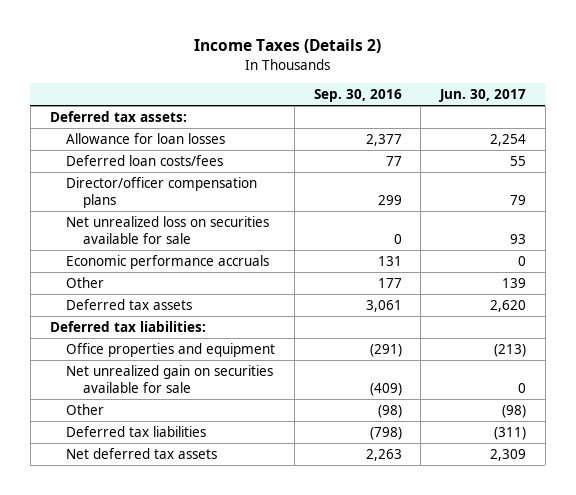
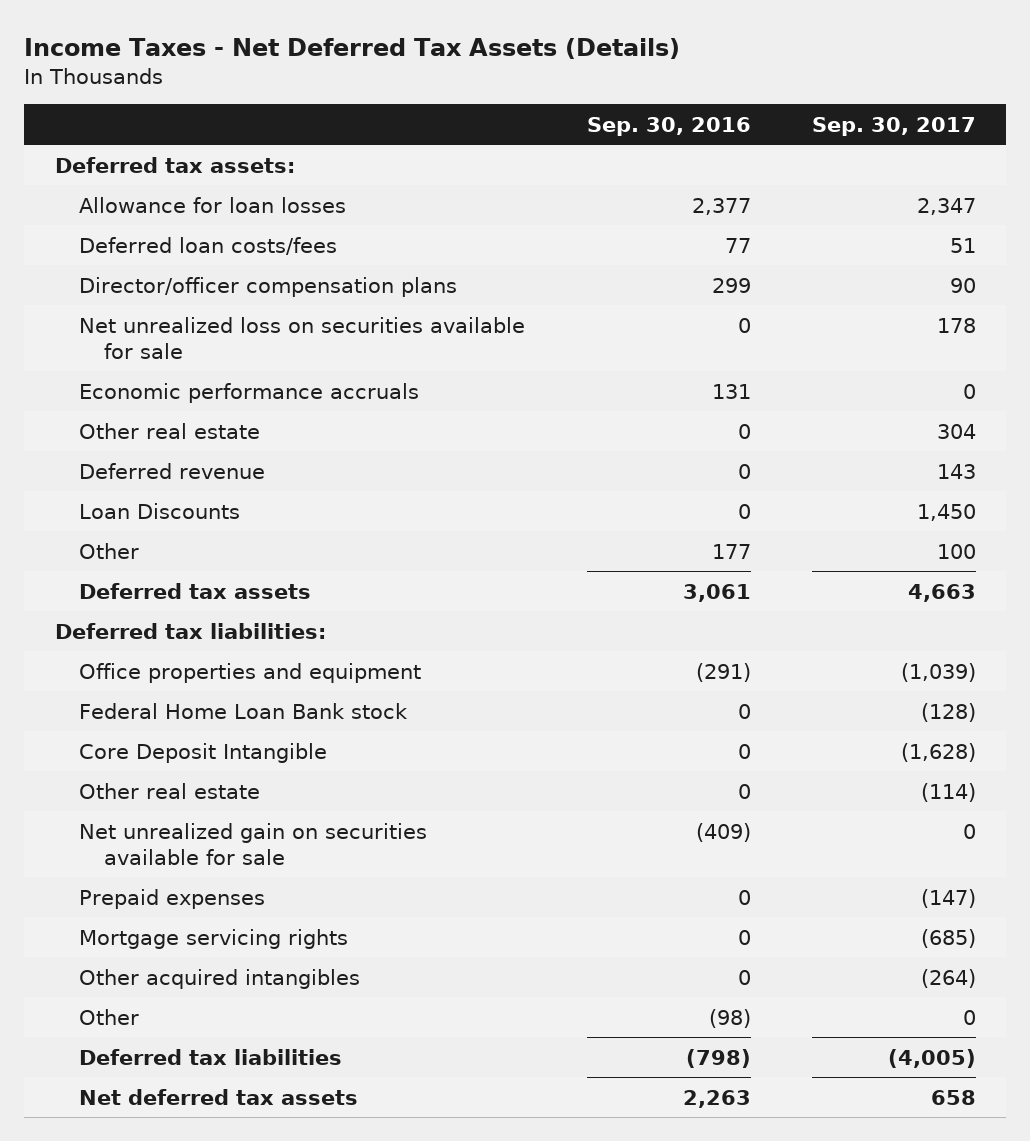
[193,39,381,54] Income Taxes (Details 2) -> [23,37,680,59] Income Taxes - Net Deferred Tax Assets (Details)
[439,89,527,103] Jun. 30, 2017 -> none
none -> [811,116,976,136] Sep. 30, 2017
none -> [79,422,261,439] Other real estate
none -> [79,462,266,479] Deferred revenue
none -> [79,502,241,519] Loan Discounts
none -> [79,702,409,719] Federal Home Loan Bank stock
none -> [79,742,328,763] Core Deposit Intangible
none -> [79,782,261,799] Other real estate
none -> [79,888,266,909] Prepaid expenses
none -> [79,928,349,949] Mortgage servicing rights
none -> [79,968,361,989] Other acquired intangibles

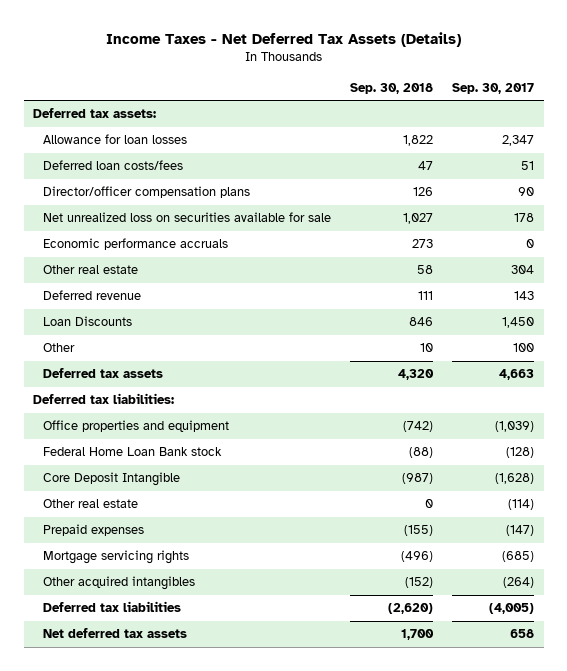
[586,116,751,136] Sep. 30, 2016 -> none
none -> [350,82,434,94] Sep. 30, 2018
[79,822,428,865] Net unrealized gain on securities available for sale -> none
[79,1008,140,1025] Other -> none

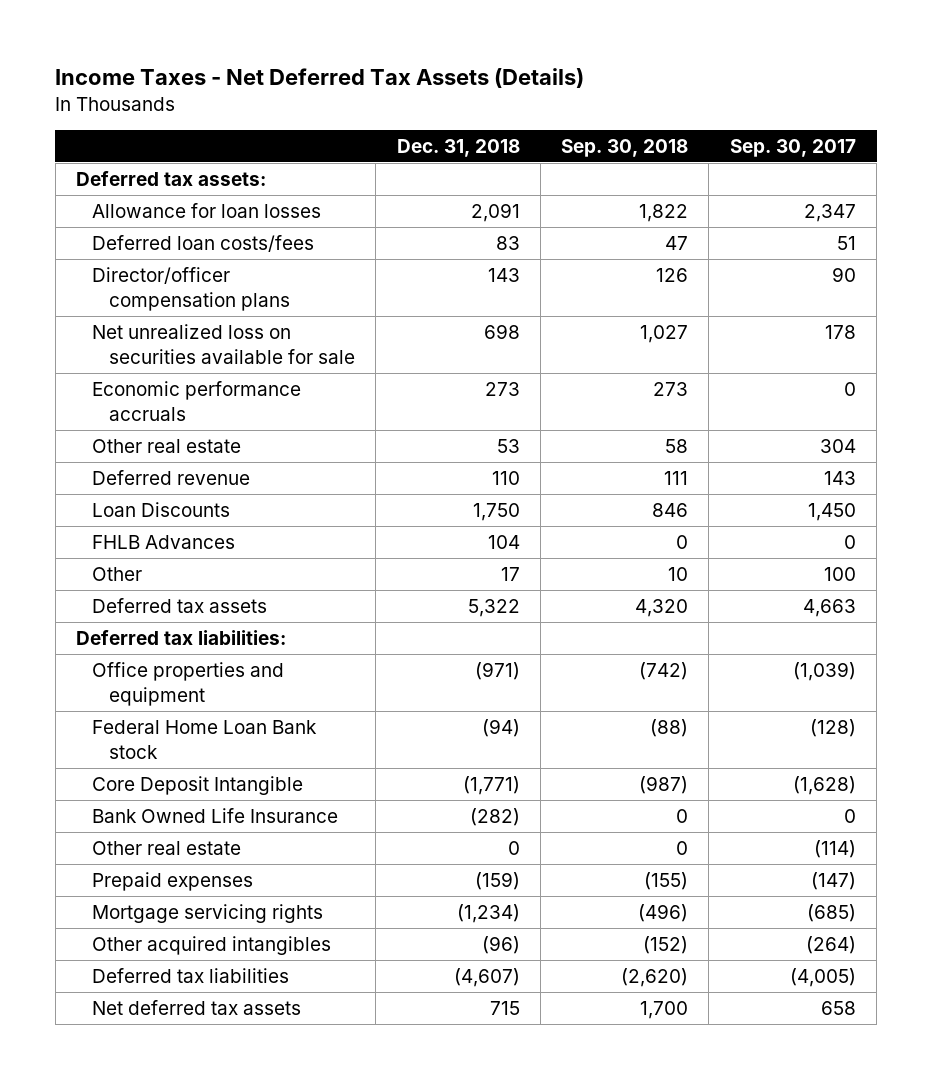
none -> [396,138,520,157] Dec. 31, 2018
none -> [92,535,236,550] FHLB Advances
none -> [92,808,339,824] Bank Owned Life Insurance

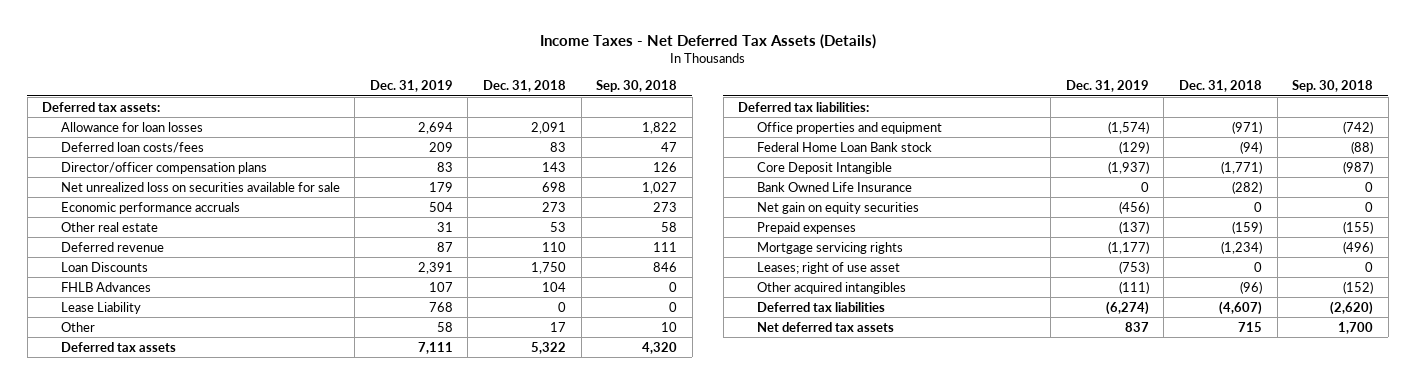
[729,138,856,157] Sep. 30, 2017 -> none
none -> [369,79,453,92] Dec. 31, 2019
none -> [60,301,141,314] Lease Liability
[92,841,242,856] Other real estate -> [756,201,919,214] Net gain on equity securities
none -> [756,261,900,274] Leases; right of use asset

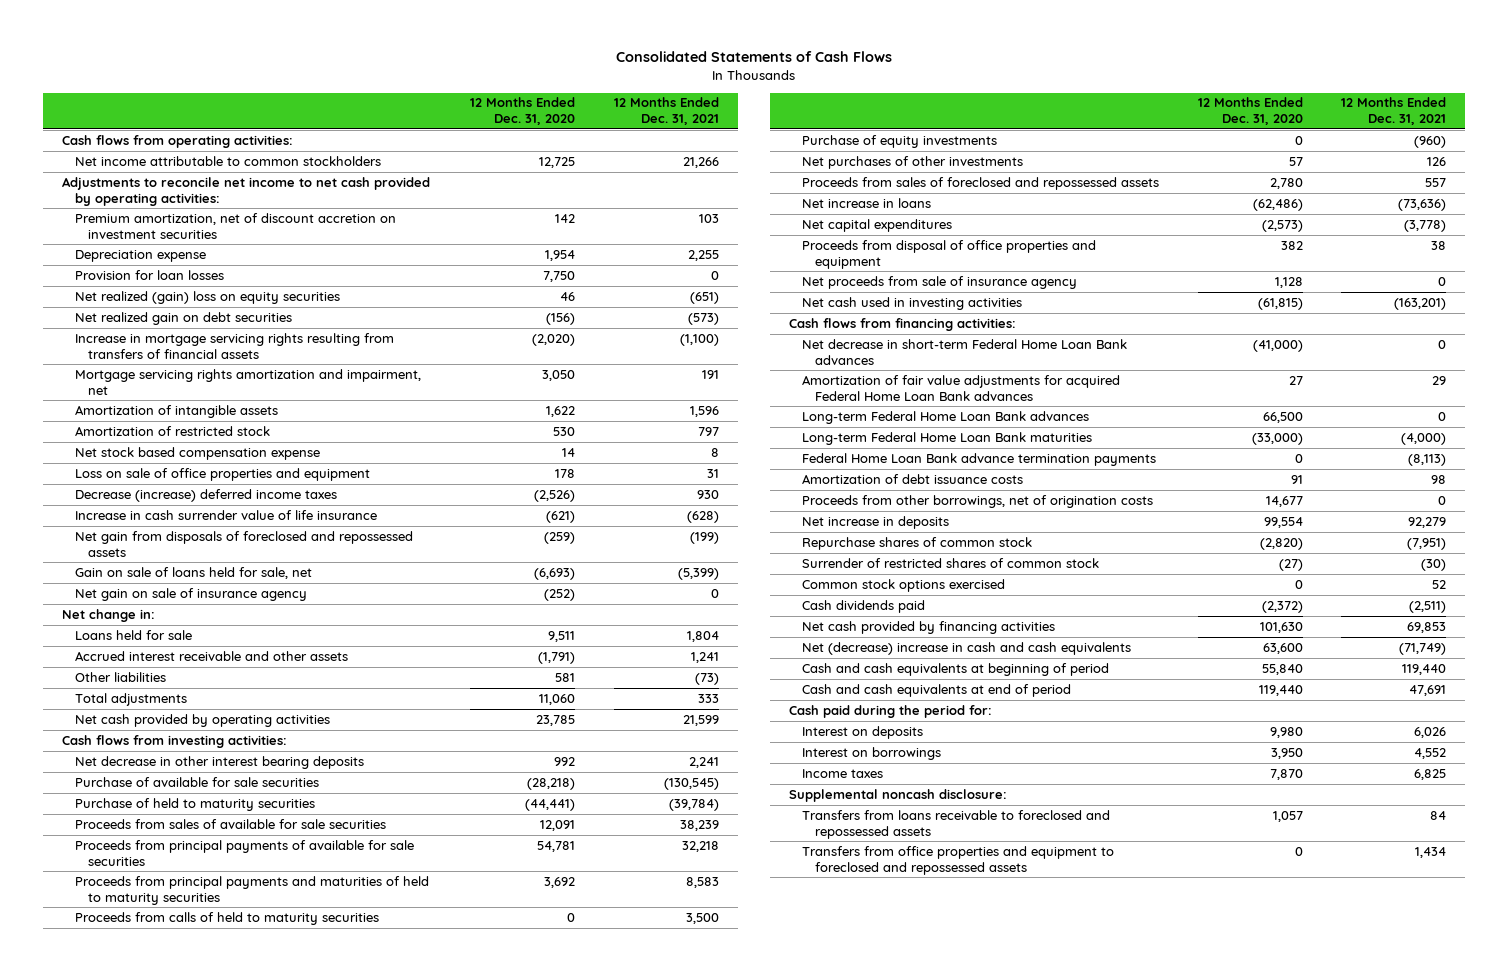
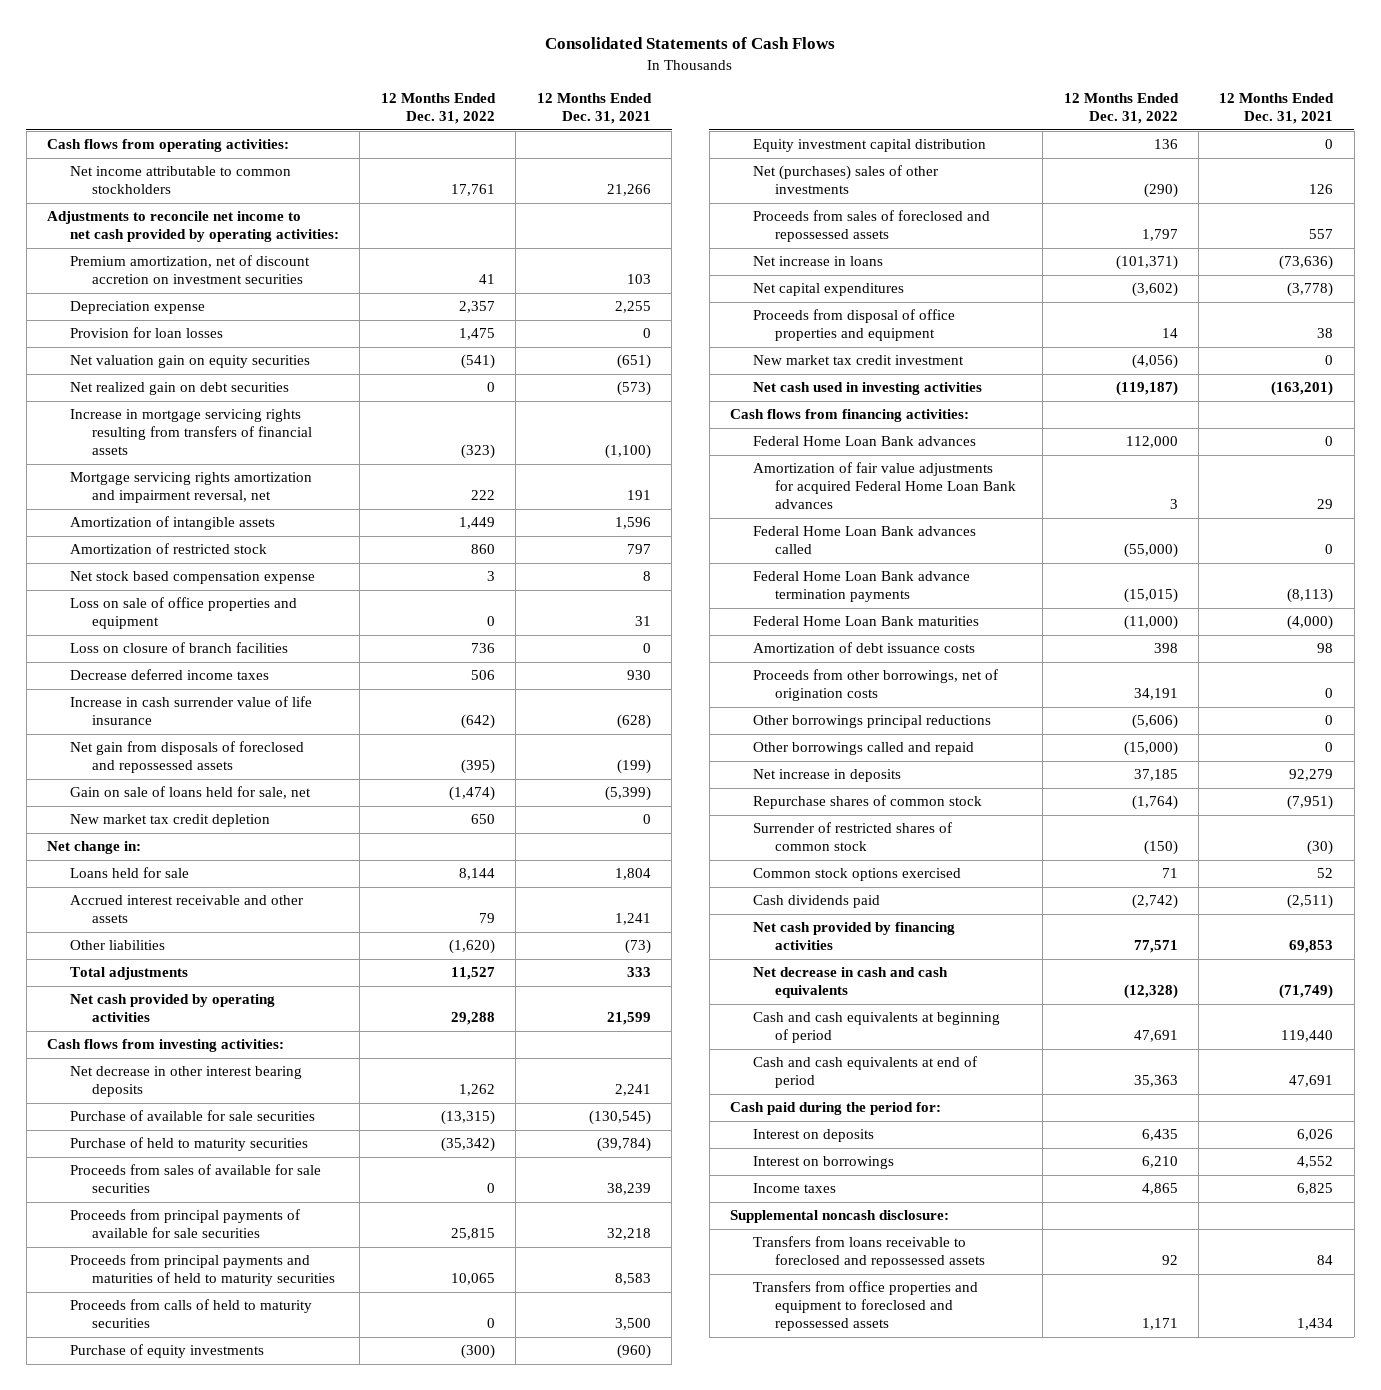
[470,97,576,126] 12 Months Ended Dec. 31, 2020 -> none
none -> [380,92,496,124] 12 Months Ended Dec. 31, 2022
[74,290,340,304] Net realized (gain) loss on equity securities -> [69,355,310,369] Net valuation gain on equity securities
[74,368,421,395] Mortgage servicing rights amortization and impairment, net -> [69,472,312,504] Mortgage servicing rights amortization and impairment reversal, net
none -> [69,642,288,654] Loss on closure of branch facilities
[74,488,337,502] Decrease (increase) deferred income taxes -> [69,669,269,681] Decrease deferred income taxes
[74,587,307,601] Net gain on sale of insurance agency -> none
none -> [69,814,270,828] New market tax credit depletion
none -> [752,139,986,153] Equity investment capital distribution
[802,155,1024,169] Net purchases of other investments -> [752,165,938,195] Net (purchases) sales of other investments
[802,275,1078,289] Net proceeds from sale of insurance agency -> none
none -> [752,355,964,366] New market tax credit investment
[802,338,1128,365] Net decrease in short-term Federal Home Loan Bank advances -> [752,436,976,447] Federal Home Loan Bank advances
[802,431,1093,445] Long-term Federal Home Loan Bank maturities -> none
[802,410,1090,424] Long-term Federal Home Loan Bank advances -> [752,526,976,555] Federal Home Loan Bank advances called
none -> [752,616,979,627] Federal Home Loan Bank maturities
none -> [752,715,991,729] Other borrowings principal reductions
none -> [752,742,974,756] Other borrowings called and repaid
[802,641,1132,655] Net (decrease) increase in cash and cash equivalents -> [752,967,948,999] Net decrease in cash and cash equivalents

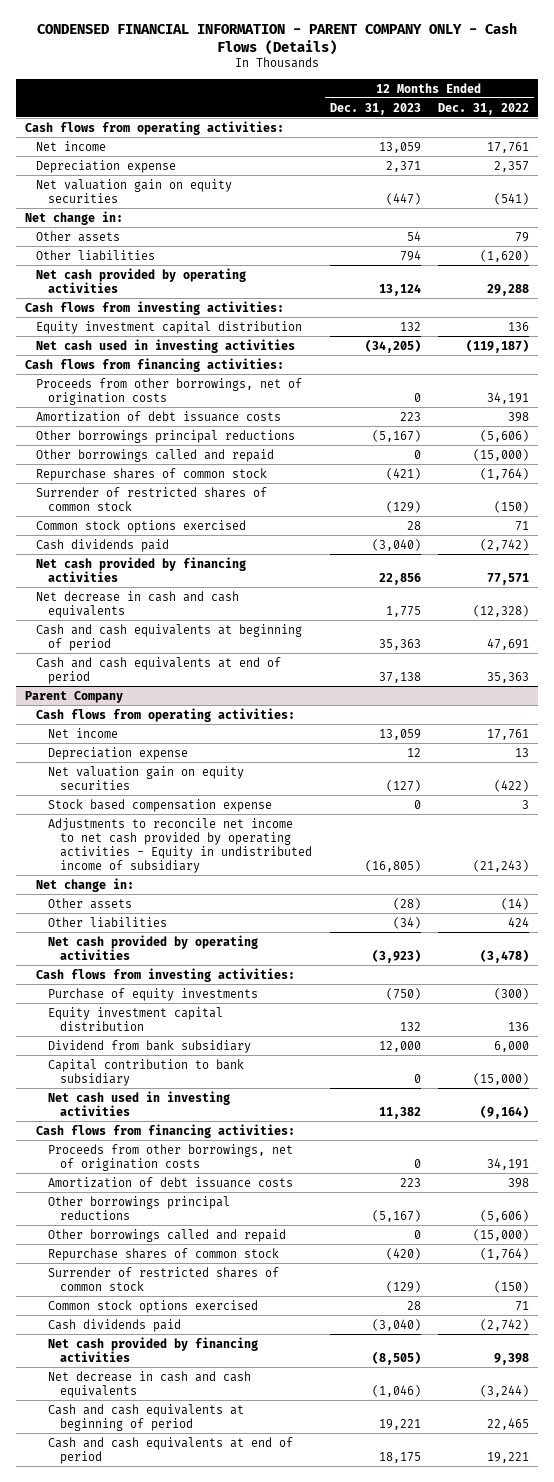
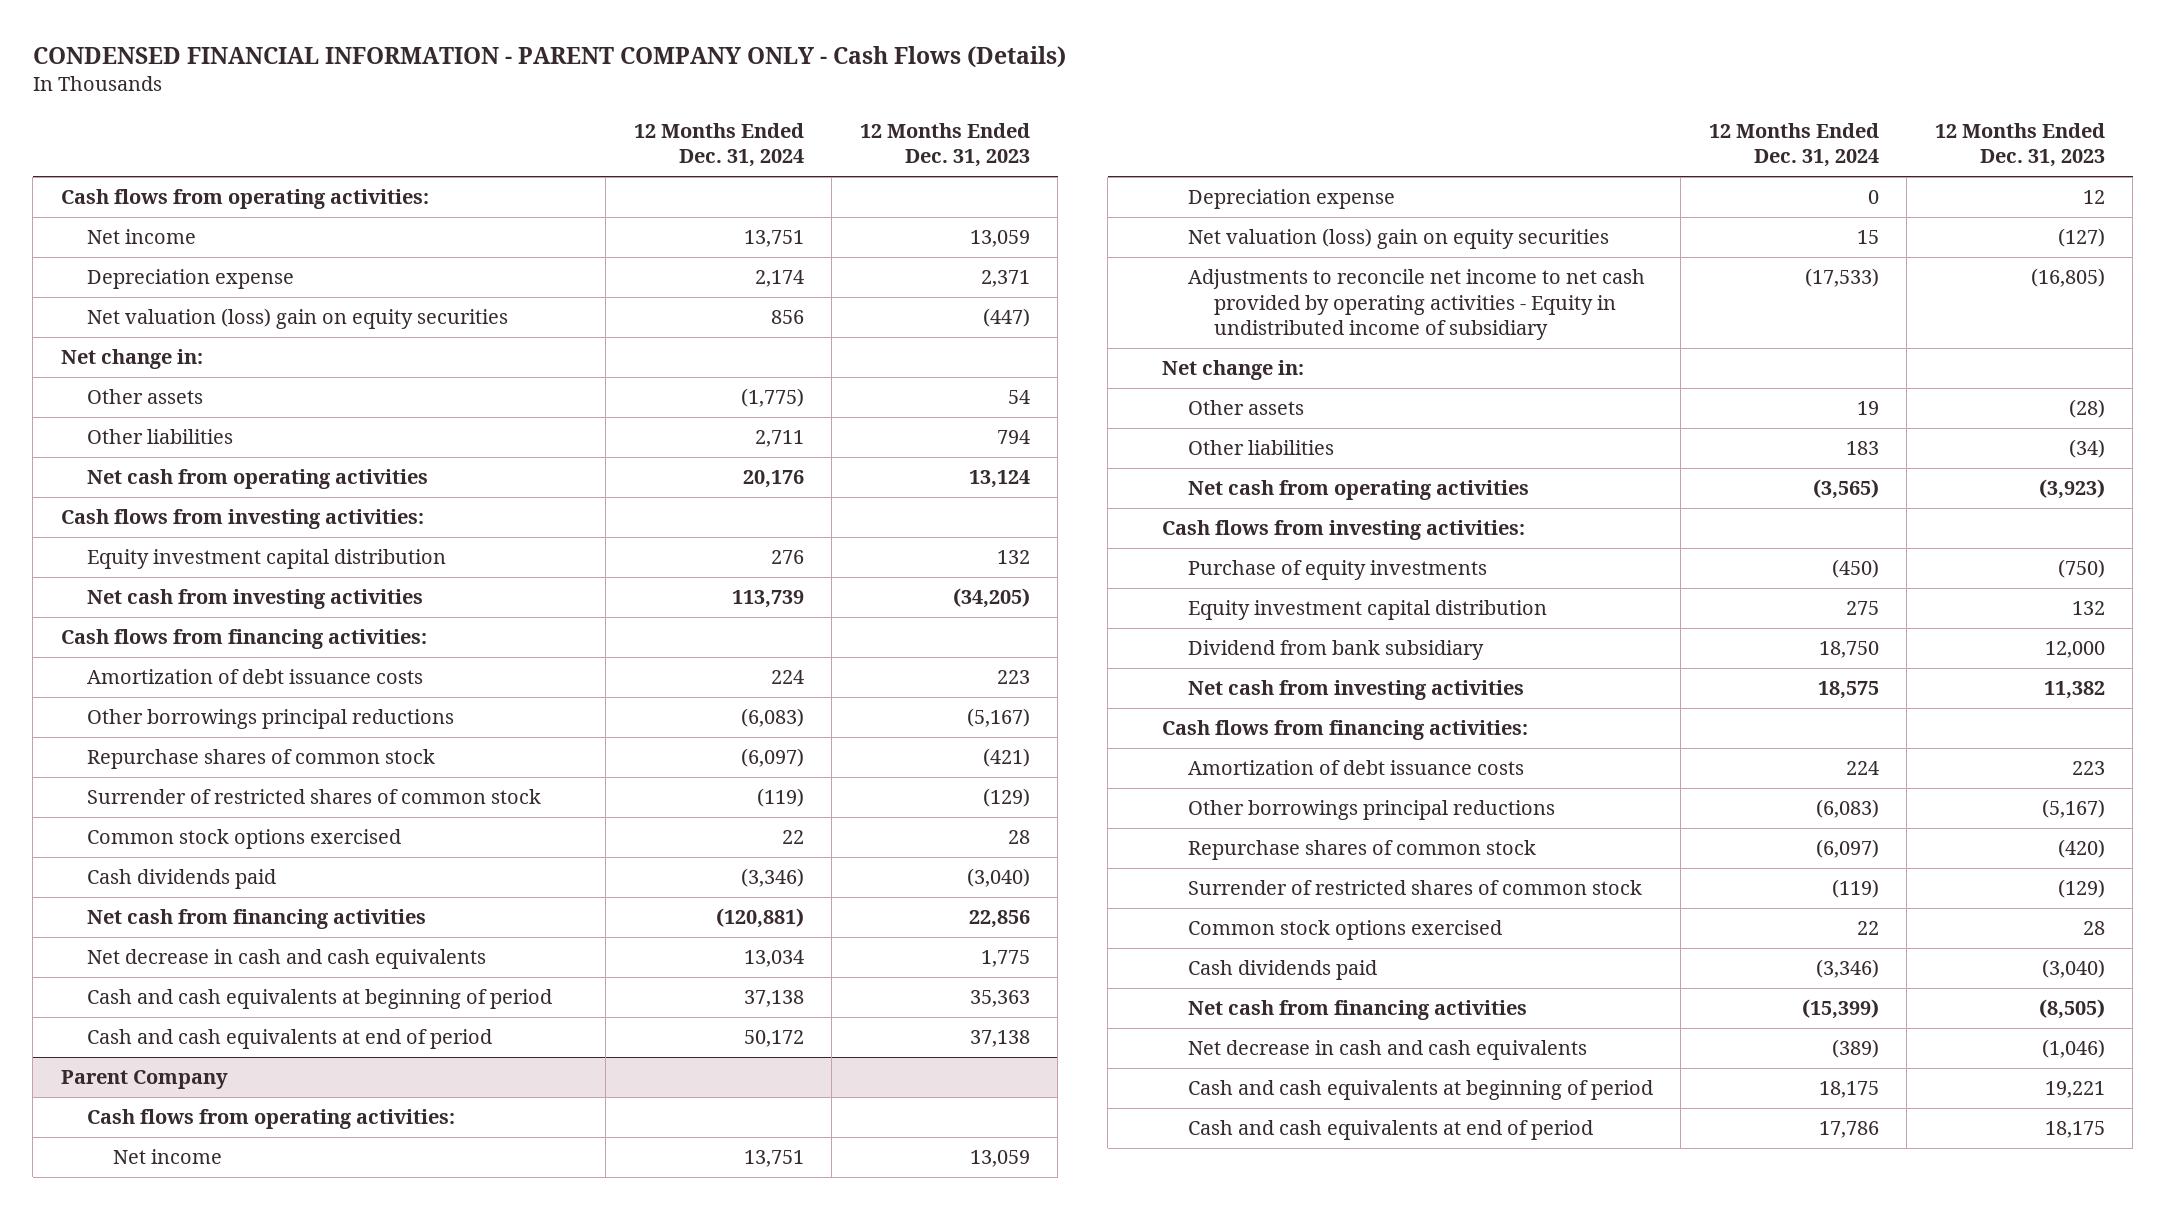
[438,102,530,115] Dec. 31, 2022 -> none
none -> [633,122,804,168] 12 Months Ended Dec. 31, 2024
[36,178,233,203] Net valuation gain on equity securities -> [86,308,508,330] Net valuation (loss) gain on equity securities
[36,267,247,293] Net cash provided by operating activities -> [86,469,428,490] Net cash from operating activities
[36,338,296,353] Net cash used in investing activities -> [86,589,423,610] Net cash from investing activities
[36,377,303,405] Proceeds from other borrowings, net of origination costs -> none
[36,448,275,462] Other borrowings called and repaid -> none
[36,556,247,582] Net cash provided by financing activities -> [86,909,426,930] Net cash from financing activities
[48,798,273,812] Stock based compensation expense -> none
[48,765,245,790] Net valuation gain on equity securities -> [1187,228,1609,250] Net valuation (loss) gain on equity securities
[48,934,259,960] Net cash provided by operating activities -> [1187,480,1529,501] Net cash from operating activities
[48,1058,245,1086] Capital contribution to bank subsidiary -> none
[48,1090,231,1116] Net cash used in investing activities -> [1187,680,1524,701] Net cash from investing activities
[48,1143,294,1171] Proceeds from other borrowings, net of origination costs -> none
[48,1228,287,1242] Other borrowings called and repaid -> none
[48,1336,259,1362] Net cash provided by financing activities -> [1187,1000,1527,1021] Net cash from financing activities

